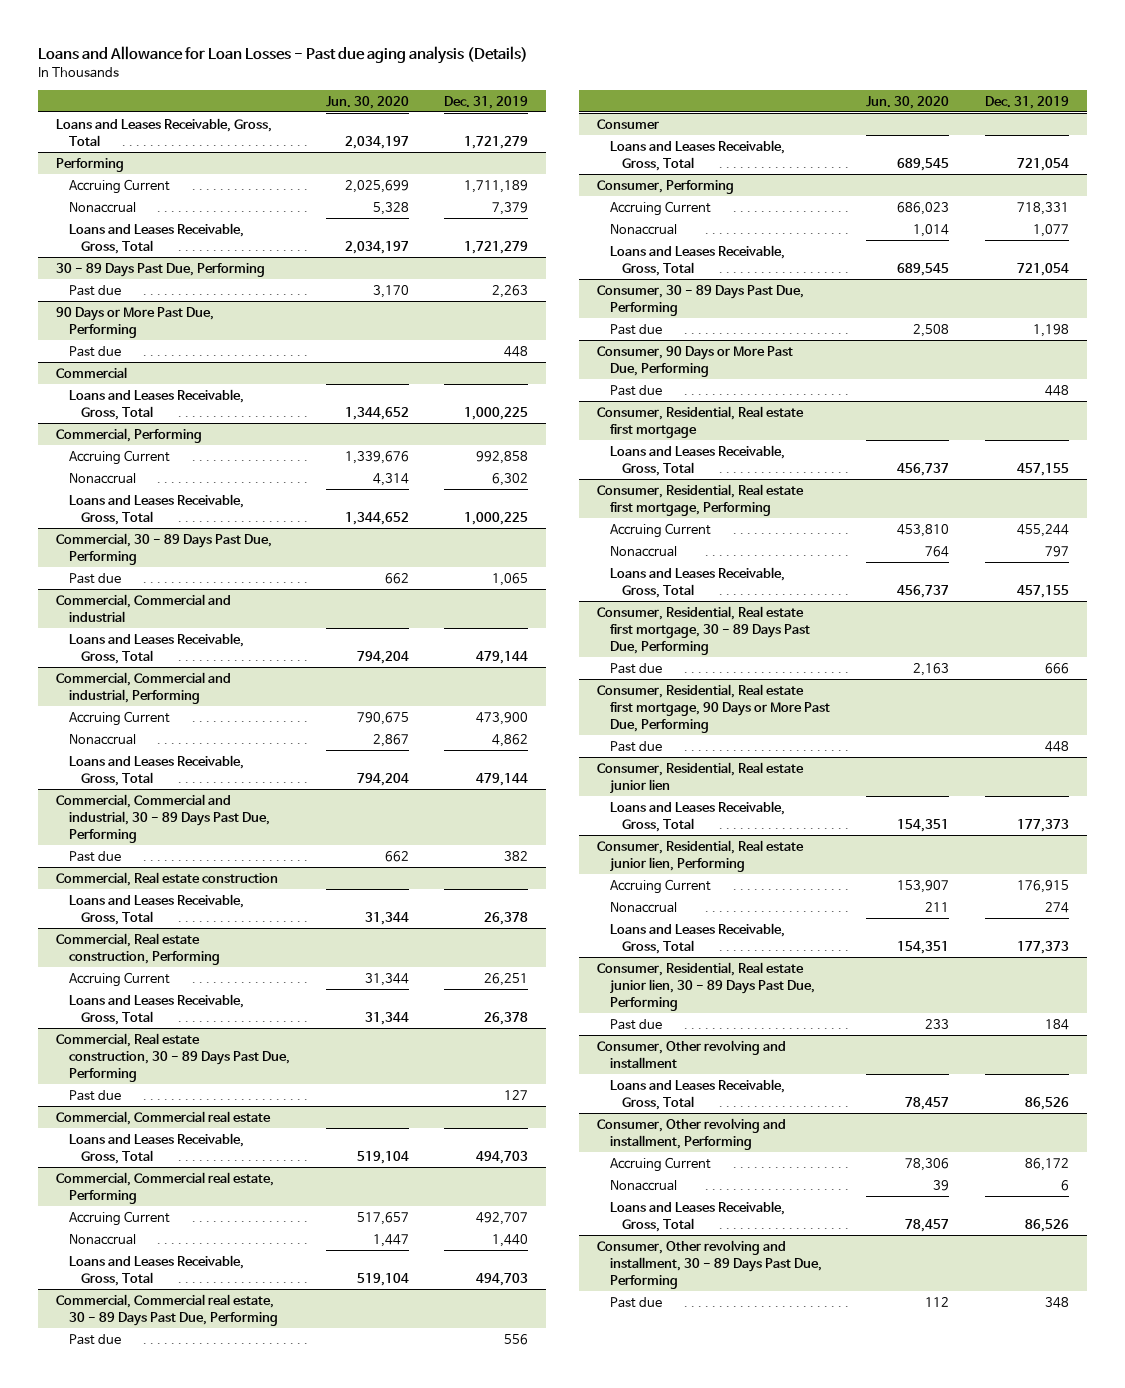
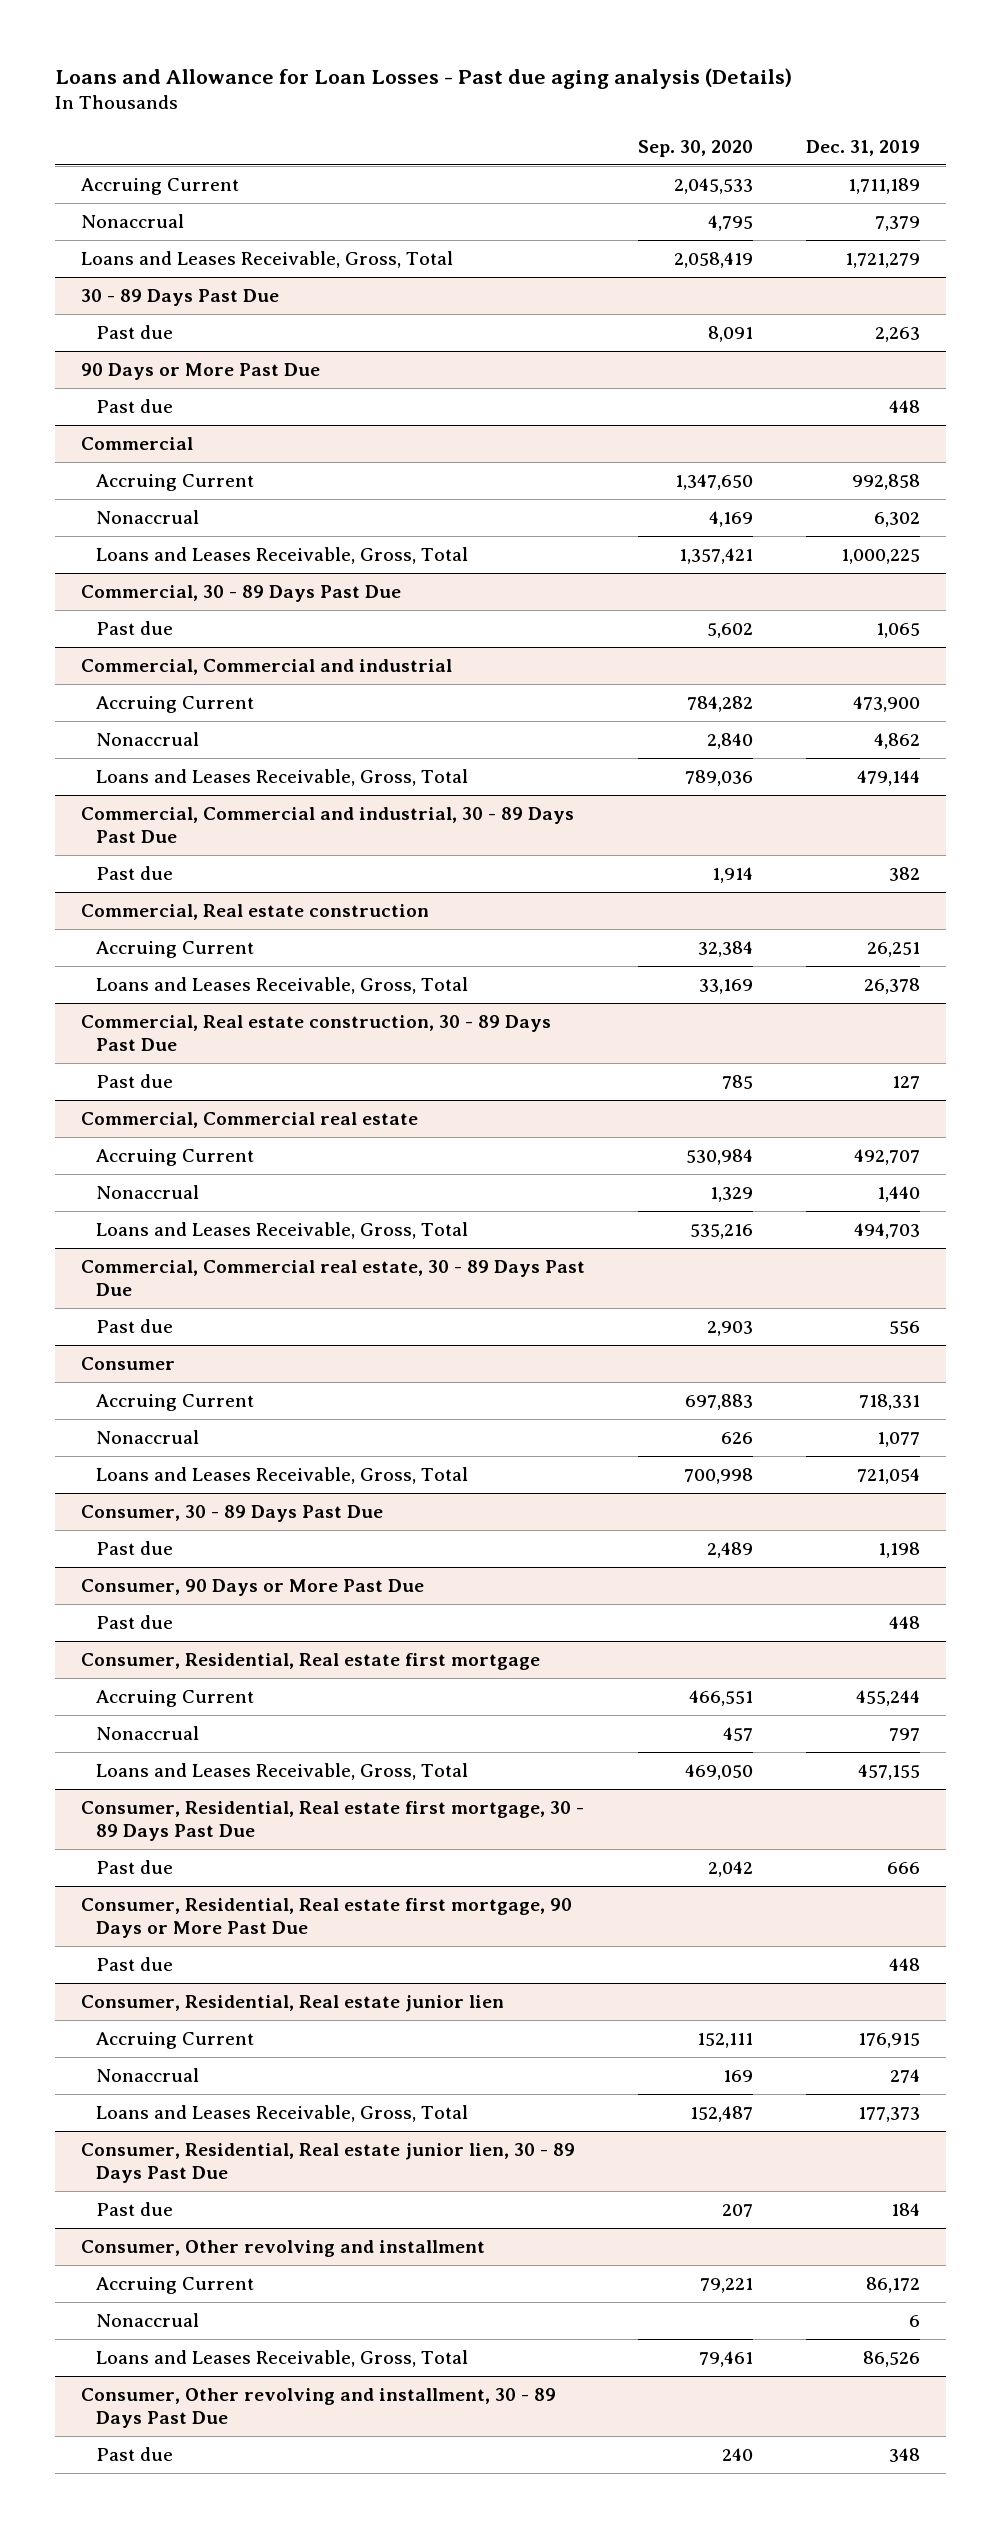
[325,95,409,109] Jun. 30, 2020 -> none
none -> [637,139,753,157] Sep. 30, 2020
[56,117,273,146] Loans and Leases Receivable, Gross, Total -> none
[56,157,125,172] Performing -> none
[56,262,266,277] 30 - 89 Days Past Due, Performing -> [81,288,280,306] 30 - 89 Days Past Due
[56,306,215,338] 90 Days or More Past Due, Performing -> [81,362,321,380] 90 Days or More Past Due
[68,388,244,420] Loans and Leases Receivable, Gross, Total -> none
[56,427,203,443] Commercial, Performing -> none
[56,532,273,565] Commercial, 30 - 89 Days Past Due, Performing -> [81,584,402,602] Commercial, 30 - 89 Days Past Due
[68,632,244,664] Loans and Leases Receivable, Gross, Total -> none
[56,671,232,704] Commercial, Commercial and industrial, Performing -> none
[56,793,270,843] Commercial, Commercial and industrial, 30 - 89 Days Past Due, Performing -> [81,806,575,843] Commercial, Commercial and industrial, 30 - 89 Days Past Due
[68,893,244,925] Loans and Leases Receivable, Gross, Total -> none
[56,932,220,965] Commercial, Real estate construction, Performing -> none
[56,1032,290,1082] Commercial, Real estate construction, 30 - 89 Days Past Due, Performing -> [81,1014,552,1051] Commercial, Real estate construction, 30 - 89 Days Past Due
[68,1132,244,1164] Loans and Leases Receivable, Gross, Total -> none
[56,1171,275,1204] Commercial, Commercial real estate, Performing -> none
[56,1293,278,1326] Commercial, Commercial real estate, 30 - 89 Days Past Due, Performing -> [81,1259,586,1296] Commercial, Commercial real estate, 30 - 89 Days Past Due
[609,139,785,171] Loans and Leases Receivable, Gross, Total -> none
[597,179,735,194] Consumer, Performing -> none
[597,284,805,316] Consumer, 30 - 89 Days Past Due, Performing -> [81,1504,384,1522] Consumer, 30 - 89 Days Past Due
[597,345,794,377] Consumer, 90 Days or More Past Due, Performing -> [81,1578,425,1596] Consumer, 90 Days or More Past Due
[609,444,785,476] Loans and Leases Receivable, Gross, Total -> none
[597,483,805,516] Consumer, Residential, Real estate first mortgage, Performing -> none
[597,605,810,655] Consumer, Residential, Real estate first mortgage, 30 - 89 Days Past Due, Performing -> [81,1800,585,1841] Consumer, Residential, Real estate first mortgage, 30 - 89 Days Past Due
[597,683,830,733] Consumer, Residential, Real estate first mortgage, 90 Days or More Past Due, Performing -> [81,1897,573,1938] Consumer, Residential, Real estate first mortgage, 90 Days or More Past Due
[609,800,785,832] Loans and Leases Receivable, Gross, Total -> none
[597,839,805,872] Consumer, Residential, Real estate junior lien, Performing -> none
[597,961,815,1011] Consumer, Residential, Real estate junior lien, 30 - 89 Days Past Due, Performing -> [81,2142,576,2183] Consumer, Residential, Real estate junior lien, 30 - 89 Days Past Due
[609,1078,785,1110] Loans and Leases Receivable, Gross, Total -> none
[597,1117,787,1150] Consumer, Other revolving and installment, Performing -> none
[597,1239,822,1289] Consumer, Other revolving and installment, 30 - 89 Days Past Due, Performing -> [81,2387,557,2428] Consumer, Other revolving and installment, 30 - 89 Days Past Due

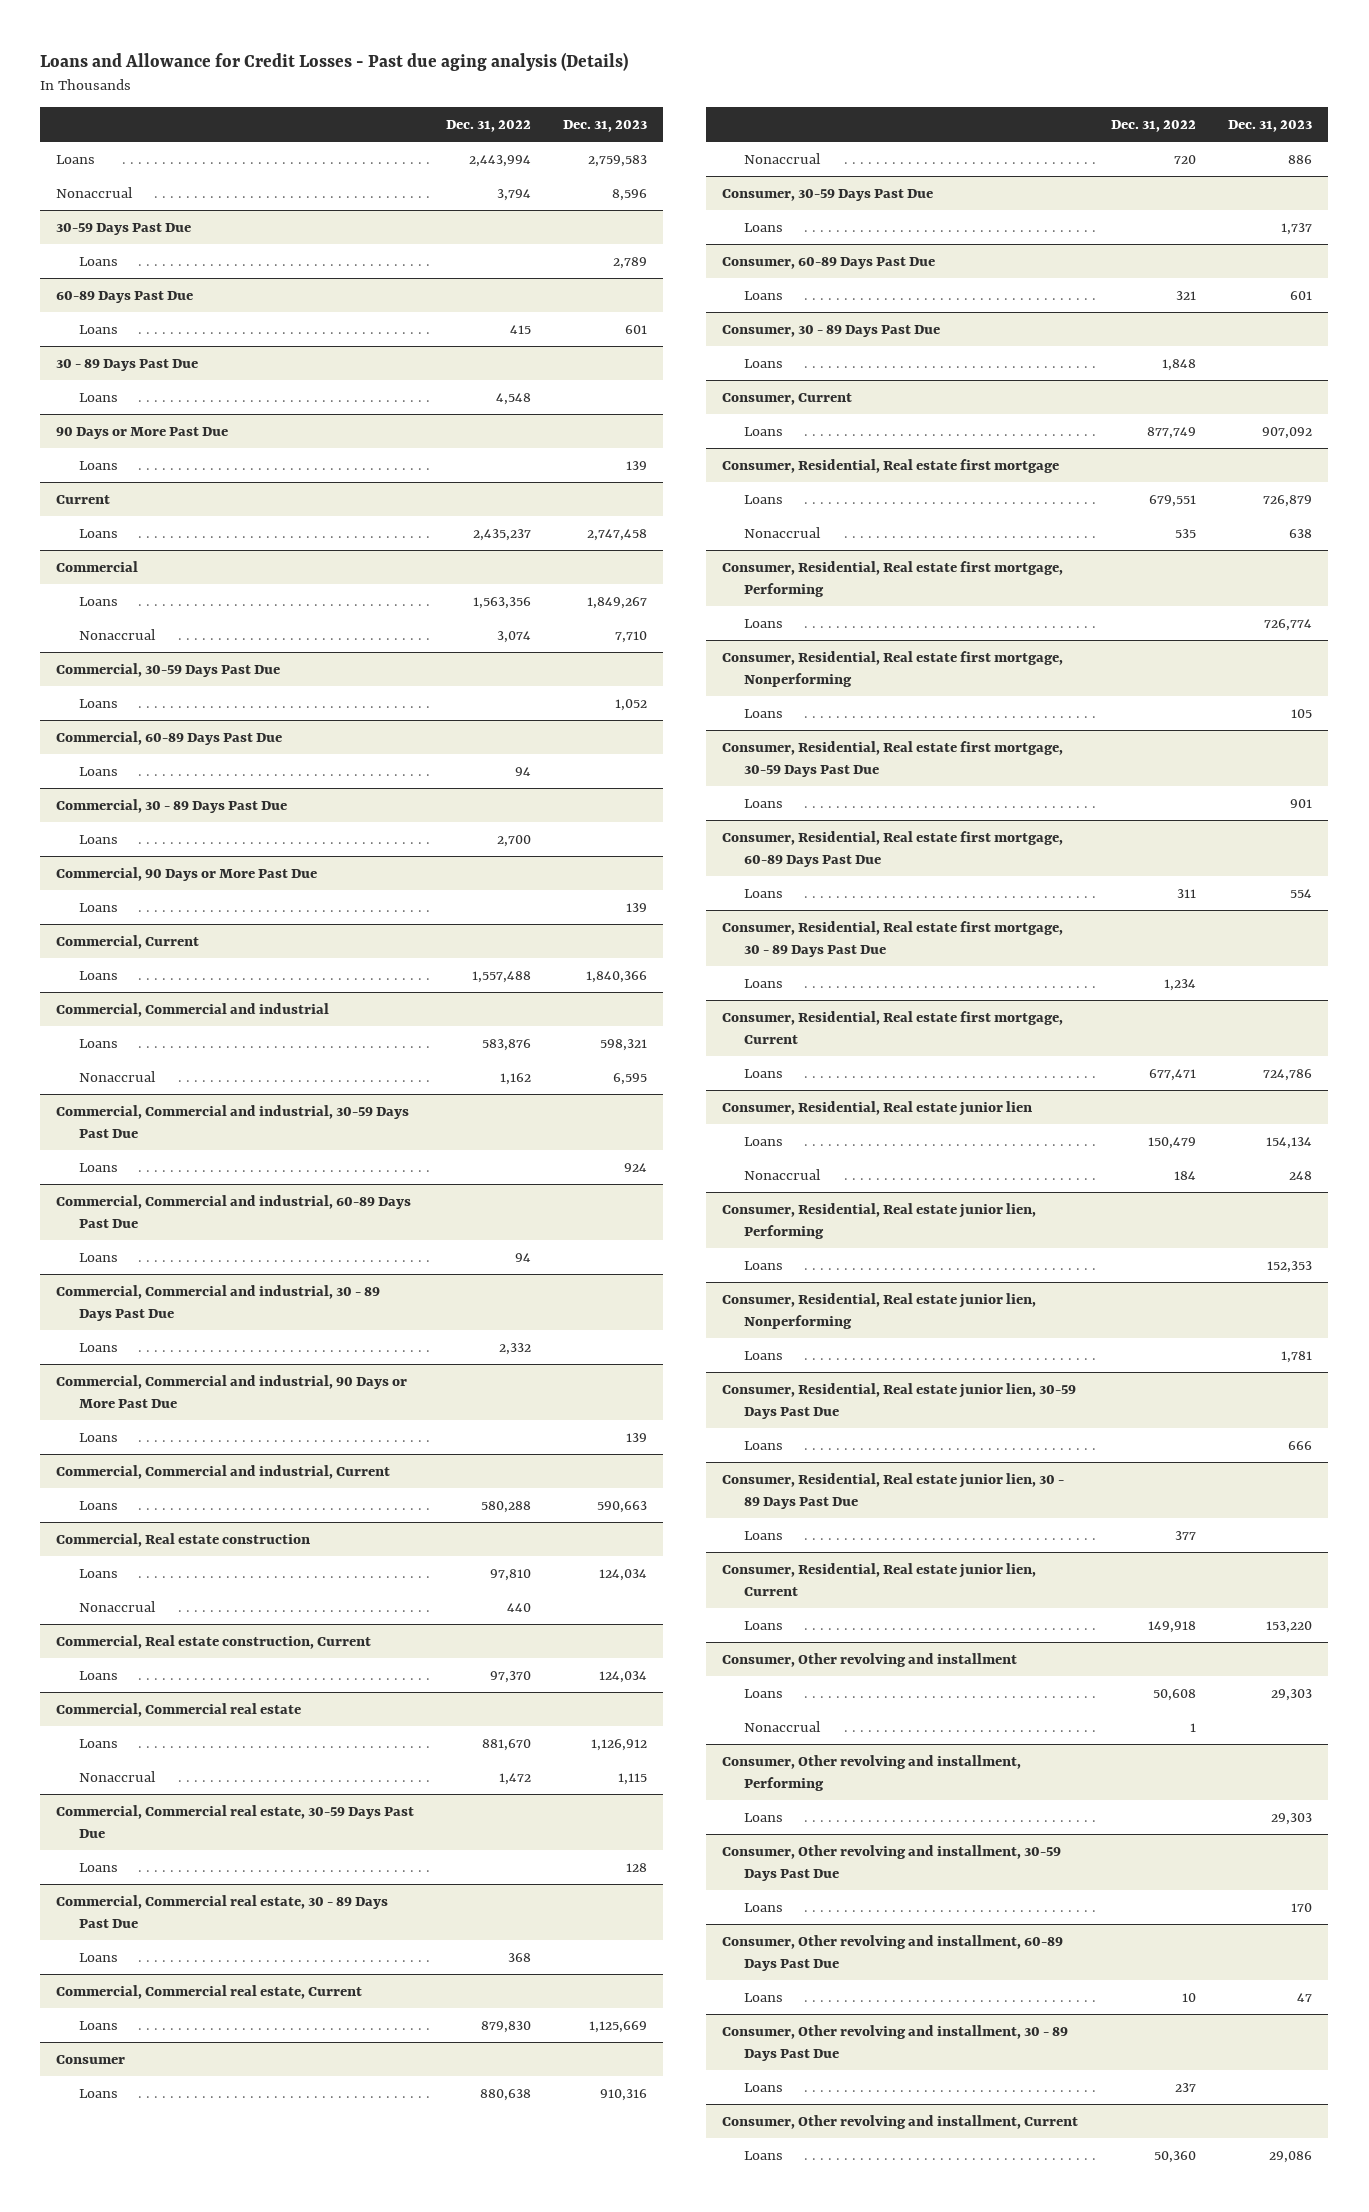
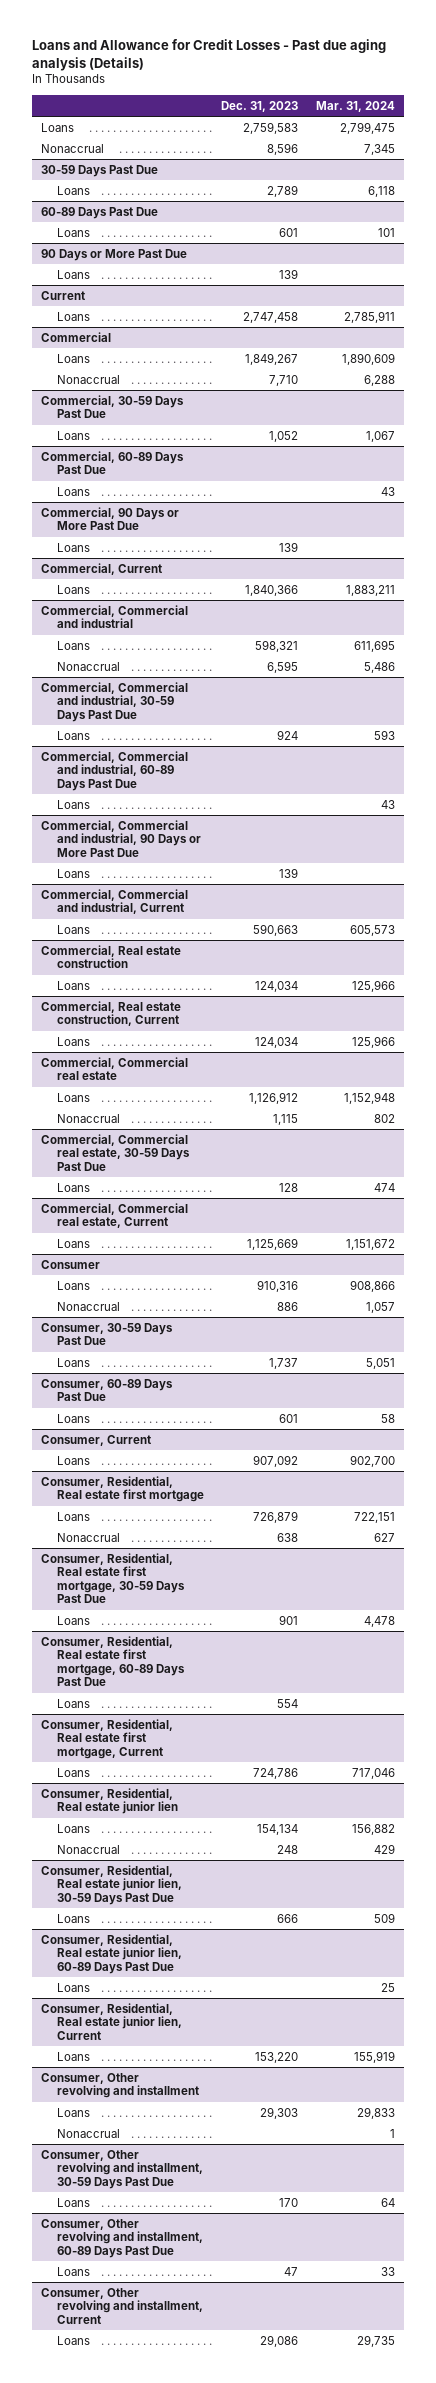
[446,120,532,133] Dec. 31, 2022 -> none
none -> [316,100,396,112] Mar. 31, 2024
[56,358,199,371] 30 - 89 Days Past Due -> none
[78,392,118,402] Loans -> none
[56,798,288,813] Commercial, 30 - 89 Days Past Due -> none
[78,834,118,844] Loans -> none
[56,1284,381,1321] Commercial, Commercial and industrial, 30 - 89 Days Past Due -> none
[78,1342,118,1352] Loans -> none
[78,1600,156,1612] Nonaccrual -> none
[56,1894,389,1928] Commercial, Commercial real estate, 30 - 89 Days Past Due -> none
[78,1952,118,1962] Loans -> none
[721,324,940,337] Consumer, 30 - 89 Days Past Due -> none
[744,358,784,368] Loans -> none
[721,560,1063,597] Consumer, Residential, Real estate first mortgage, Performing -> none
[744,618,784,628] Loans -> none
[721,650,1063,687] Consumer, Residential, Real estate first mortgage, Nonperforming -> none
[744,708,784,718] Loans -> none
[721,920,1063,957] Consumer, Residential, Real estate first mortgage, 30 - 89 Days Past Due -> none
[744,978,784,988] Loans -> none
[721,1202,1036,1239] Consumer, Residential, Real estate junior lien, Performing -> none
[744,1260,784,1270] Loans -> none
[721,1292,1036,1329] Consumer, Residential, Real estate junior lien, Nonperforming -> none
[744,1350,784,1360] Loans -> none
[721,1472,1064,1509] Consumer, Residential, Real estate junior lien, 30 - 89 Days Past Due -> [41,1933,182,1974] Consumer, Residential, Real estate junior lien, 60-89 Days Past Due
[721,1754,1021,1791] Consumer, Other revolving and installment, Performing -> none
[744,1812,784,1822] Loans -> none
[721,2024,1068,2061] Consumer, Other revolving and installment, 30 - 89 Days Past Due -> none
[744,2082,784,2092] Loans -> none

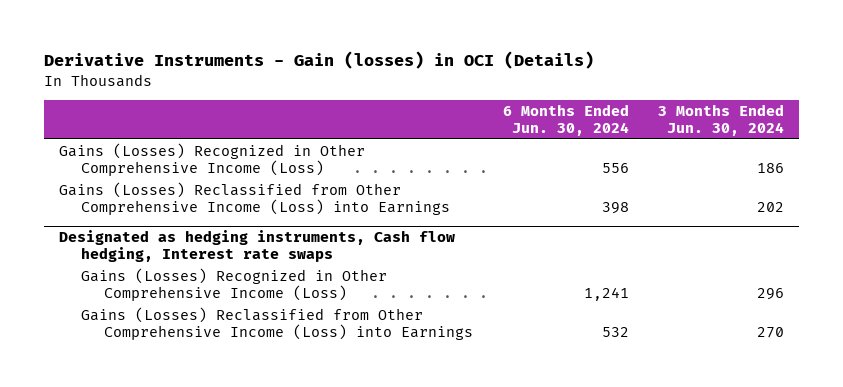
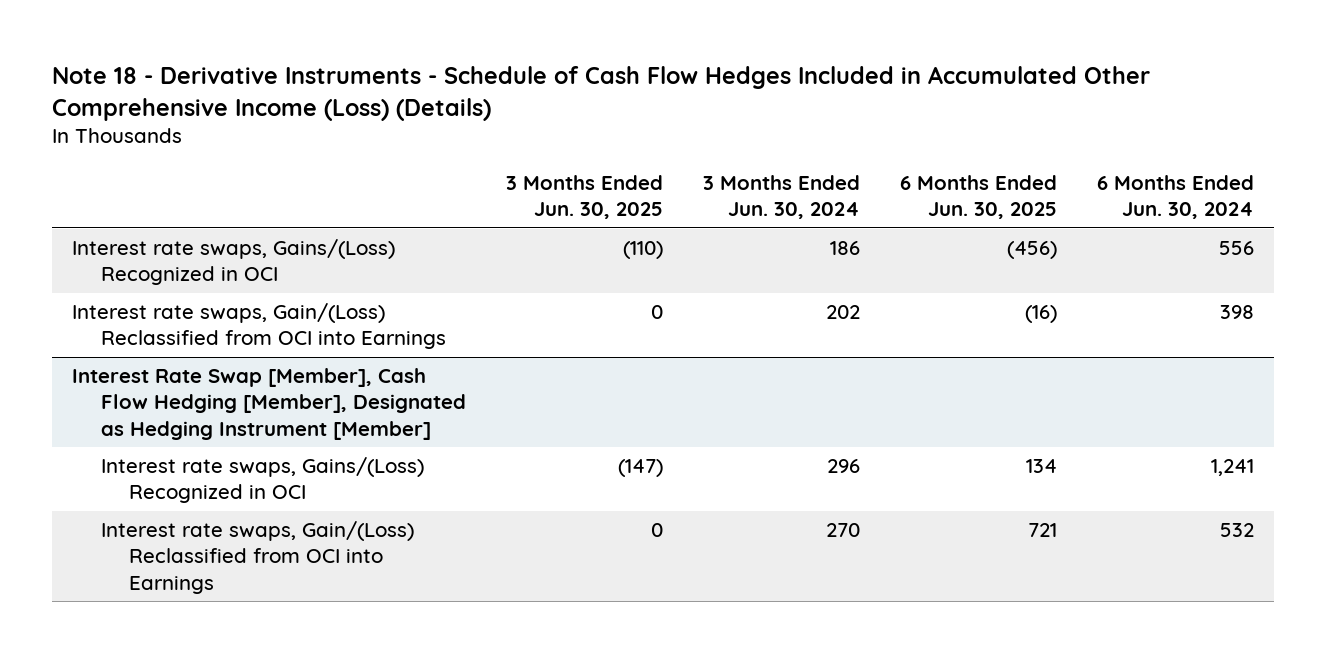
[43,51,594,70] Derivative Instruments - Gain (losses) in OCI (Details) -> [52,65,1151,121] Note 18 - Derivative Instruments - Schedule of Cash Flow Hedges Included in Accumulated Other Comprehensive Income (Loss) (Details)
none -> [505,174,663,220] 3 Months Ended Jun. 30, 2025
none -> [899,174,1057,220] 6 Months Ended Jun. 30, 2025
[58,142,365,176] Gains (Losses) Recognized in Other Comprehensive Income (Loss) -> [72,239,396,286] Interest rate swaps, Gains/(Loss) Recognized in OCI
[58,181,451,215] Gains (Losses) Reclassified from Other Comprehensive Income (Loss) into Earnings -> [72,303,446,350] Interest rate swaps, Gain/(Loss) Reclassified from OCI into Earnings
[58,230,455,263] Designated as hedging instruments, Cash flow hedging, Interest rate swaps -> [72,368,466,440] Interest Rate Swap [Member], Cash Flow Hedging [Member], Designated as Hedging Instrument [Member]
[81,267,388,301] Gains (Losses) Recognized in Other Comprehensive Income (Loss) -> [100,457,424,504] Interest rate swaps, Gains/(Loss) Recognized in OCI
[81,306,473,340] Gains (Losses) Reclassified from Other Comprehensive Income (Loss) into Earnings -> [100,521,414,594] Interest rate swaps, Gain/(Loss) Reclassified from OCI into Earnings

